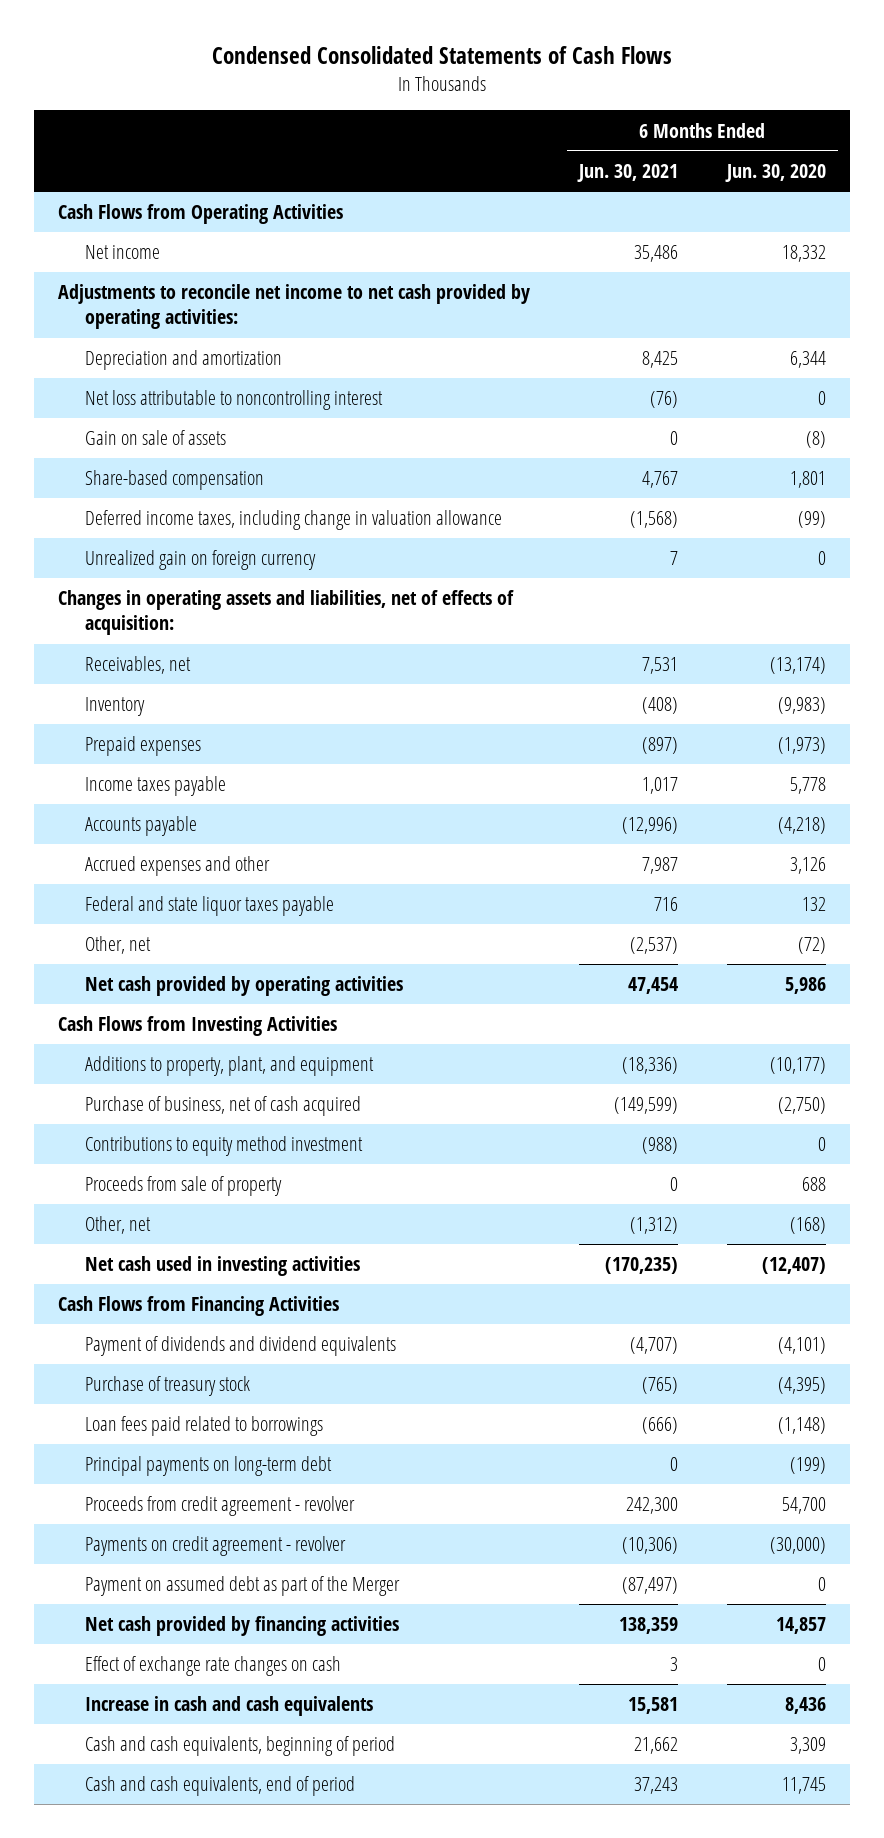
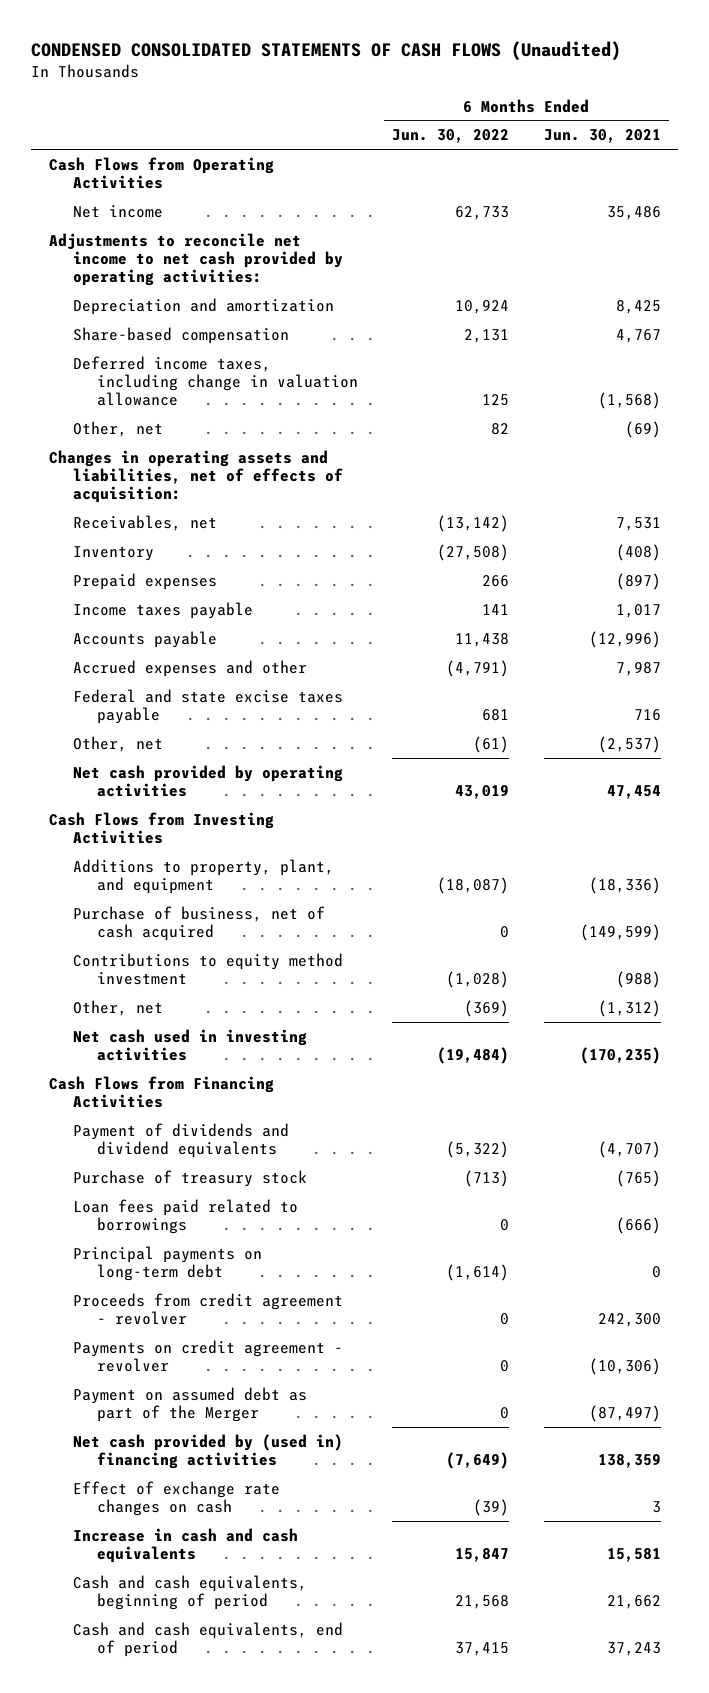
[211,46,672,65] Condensed Consolidated Statements of Cash Flows -> [31,40,622,61] CONDENSED CONSOLIDATED STATEMENTS OF CASH FLOWS (Unaudited)
[724,163,826,182] Jun. 30, 2020 -> none
none -> [392,129,510,144] Jun. 30, 2022
[84,390,383,411] Net loss attributable to noncontrolling interest -> none
[84,430,226,446] Gain on sale of assets -> none
[84,550,316,571] Unrealized gain on foreign currency -> none
none -> [72,420,163,437] Other, net
[84,896,334,917] Federal and state liquor taxes payable -> [72,688,343,725] Federal and state excise taxes payable
[84,1176,282,1197] Proceeds from sale of property -> none
[84,1616,399,1637] Net cash provided by financing activities -> [72,1433,343,1470] Net cash provided by (used in) financing activities

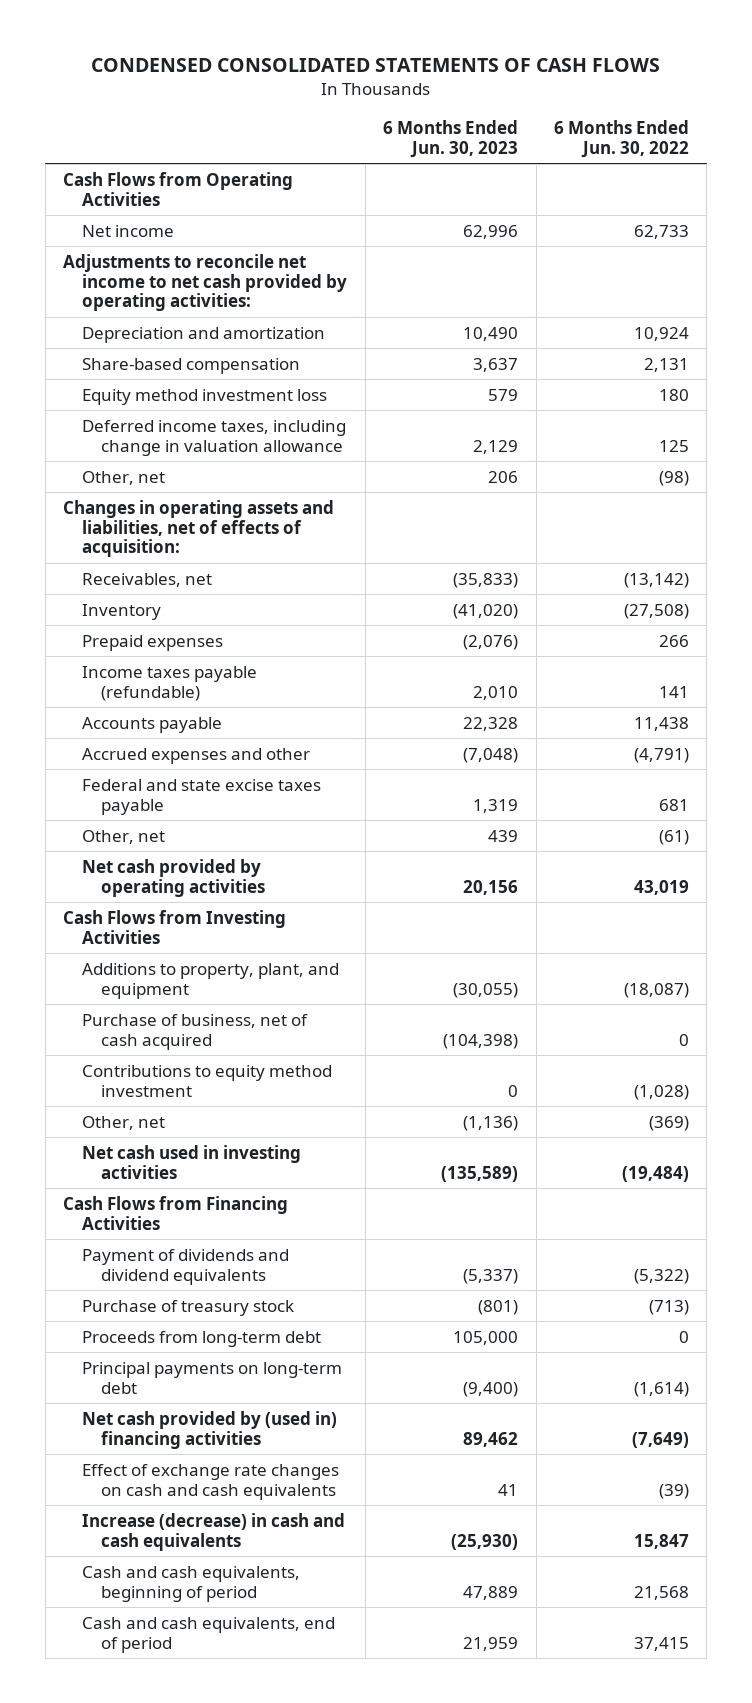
[31,40,622,61] CONDENSED CONSOLIDATED STATEMENTS OF CASH FLOWS (Unaudited) -> [91,57,661,72] CONDENSED CONSOLIDATED STATEMENTS OF CASH FLOWS
[543,129,661,144] Jun. 30, 2021 -> none
none -> [383,119,519,158] 6 Months Ended Jun. 30, 2023
none -> [82,388,328,405] Equity method investment loss
[491,422,510,435] 82 -> [658,470,689,486] (98)
[72,601,253,619] Income taxes payable -> [82,665,258,701] Income taxes payable (refundable)
[72,1198,298,1235] Loan fees paid related to borrowings -> none
none -> [82,1330,322,1347] Proceeds from long-term debt
[72,1292,343,1326] Proceeds from credit agreement - revolver -> none
[72,1339,343,1373] Payments on credit agreement - revolver -> none
[72,1386,307,1423] Payment on assumed debt as part of the Merger -> none
[72,1480,280,1517] Effect of exchange rate changes on cash -> [82,1463,340,1500] Effect of exchange rate changes on cash and cash equivalents
[72,1527,298,1564] Increase in cash and cash equivalents -> [82,1512,346,1551] Increase (decrease) in cash and cash equivalents

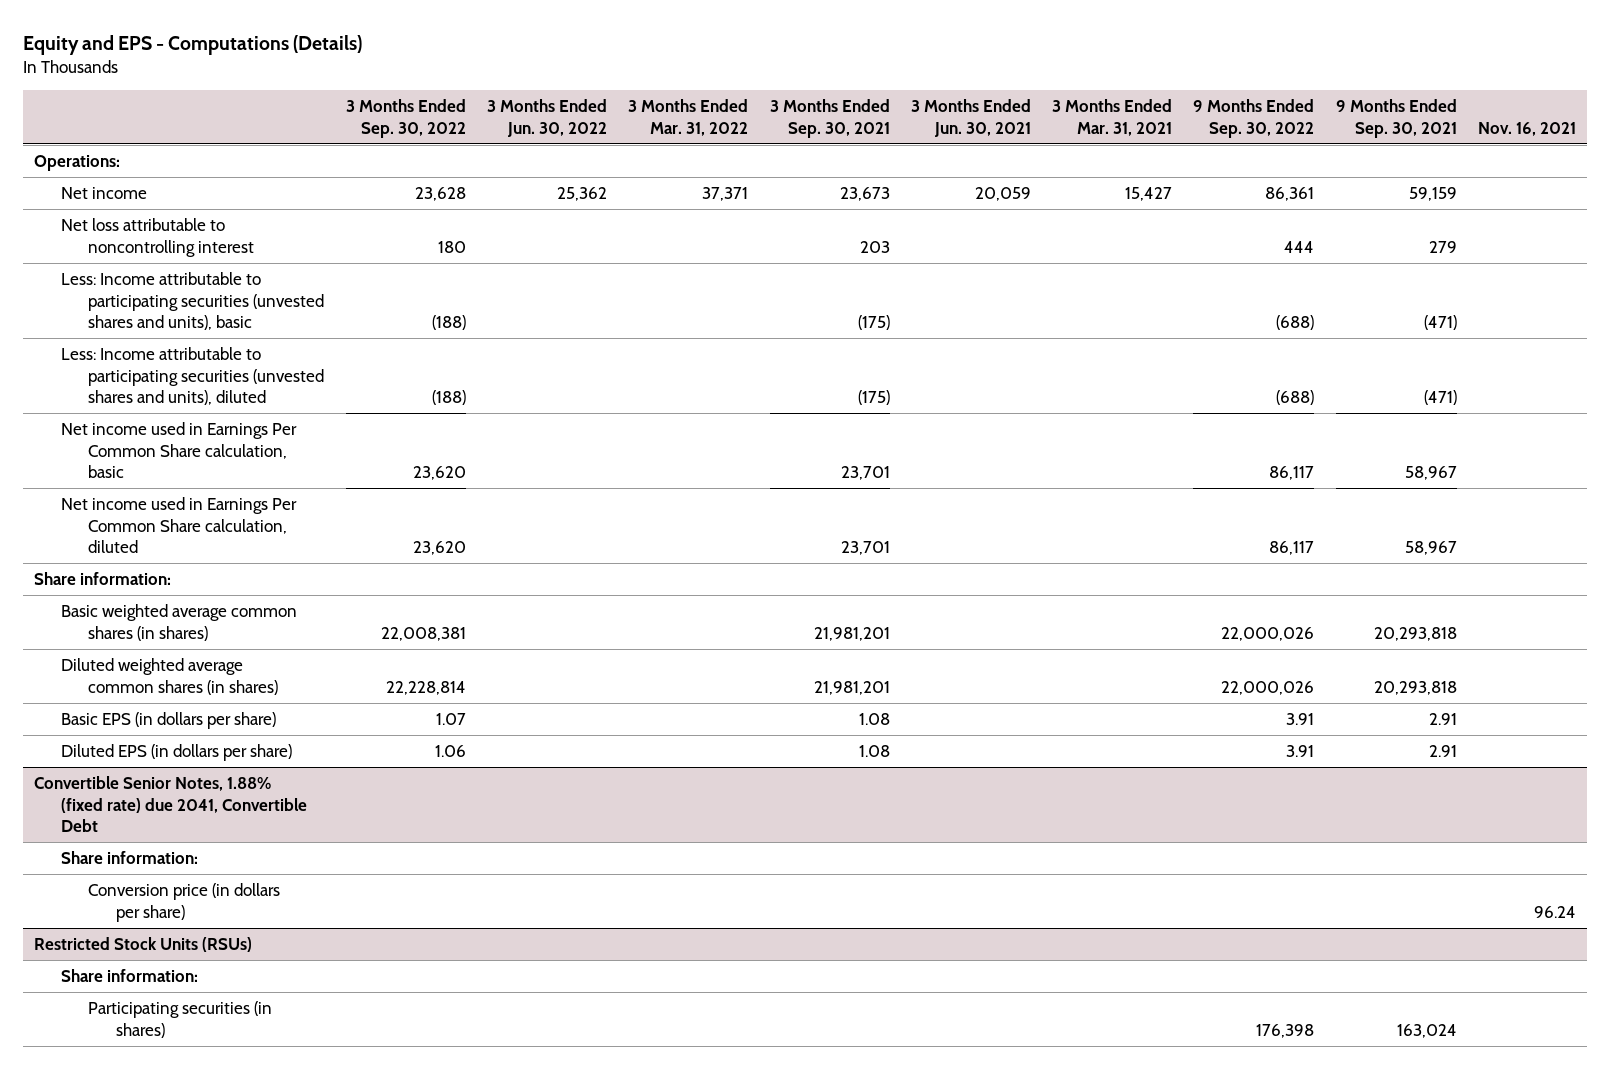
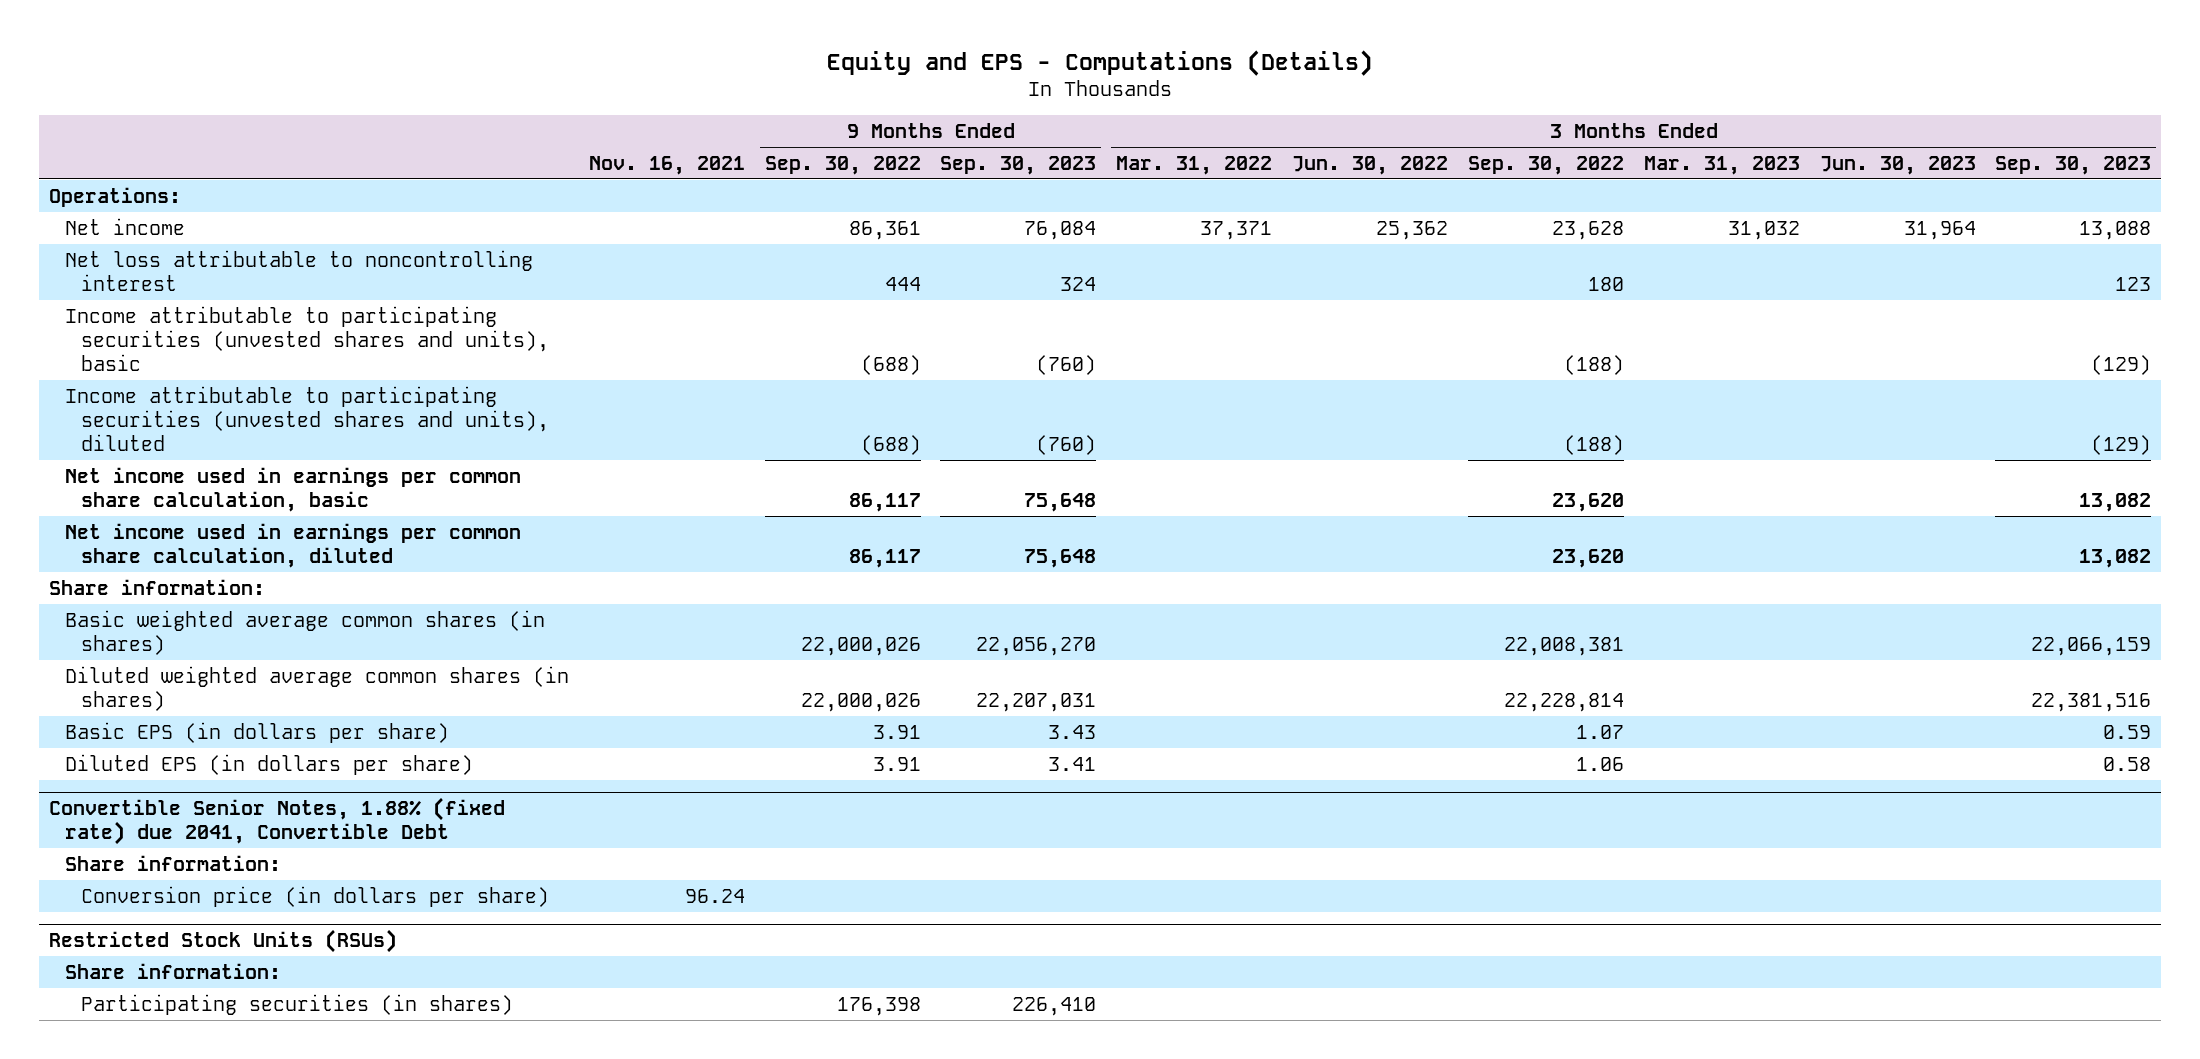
[769,99,890,138] 3 Months Ended Sep. 30, 2021 -> none
[910,99,1031,137] 3 Months Ended Jun. 30, 2021 -> none
[1052,99,1173,136] 3 Months Ended Mar. 31, 2021 -> none
[1335,99,1457,138] 9 Months Ended Sep. 30, 2021 -> none
none -> [940,155,1097,175] Sep. 30, 2023
none -> [1643,155,1800,175] Mar. 31, 2023
none -> [1819,155,1976,175] Jun. 30, 2023
none -> [1995,155,2152,175] Sep. 30, 2023
[61,271,325,331] Less: Income attributable to participating securities (unvested shares and units), basic -> [64,305,549,371] Income attributable to participating securities (unvested shares and units), basic
[61,346,325,406] Less: Income attributable to participating securities (unvested shares and units), diluted -> [64,385,549,451] Income attributable to participating securities (unvested shares and units), diluted
[61,421,298,479] Net income used in Earnings Per Common Share calculation, basic -> [64,466,521,512] Net income used in earnings per common share calculation, basic
[61,496,298,554] Net income used in Earnings Per Common Share calculation, diluted -> [64,522,521,568] Net income used in earnings per common share calculation, diluted

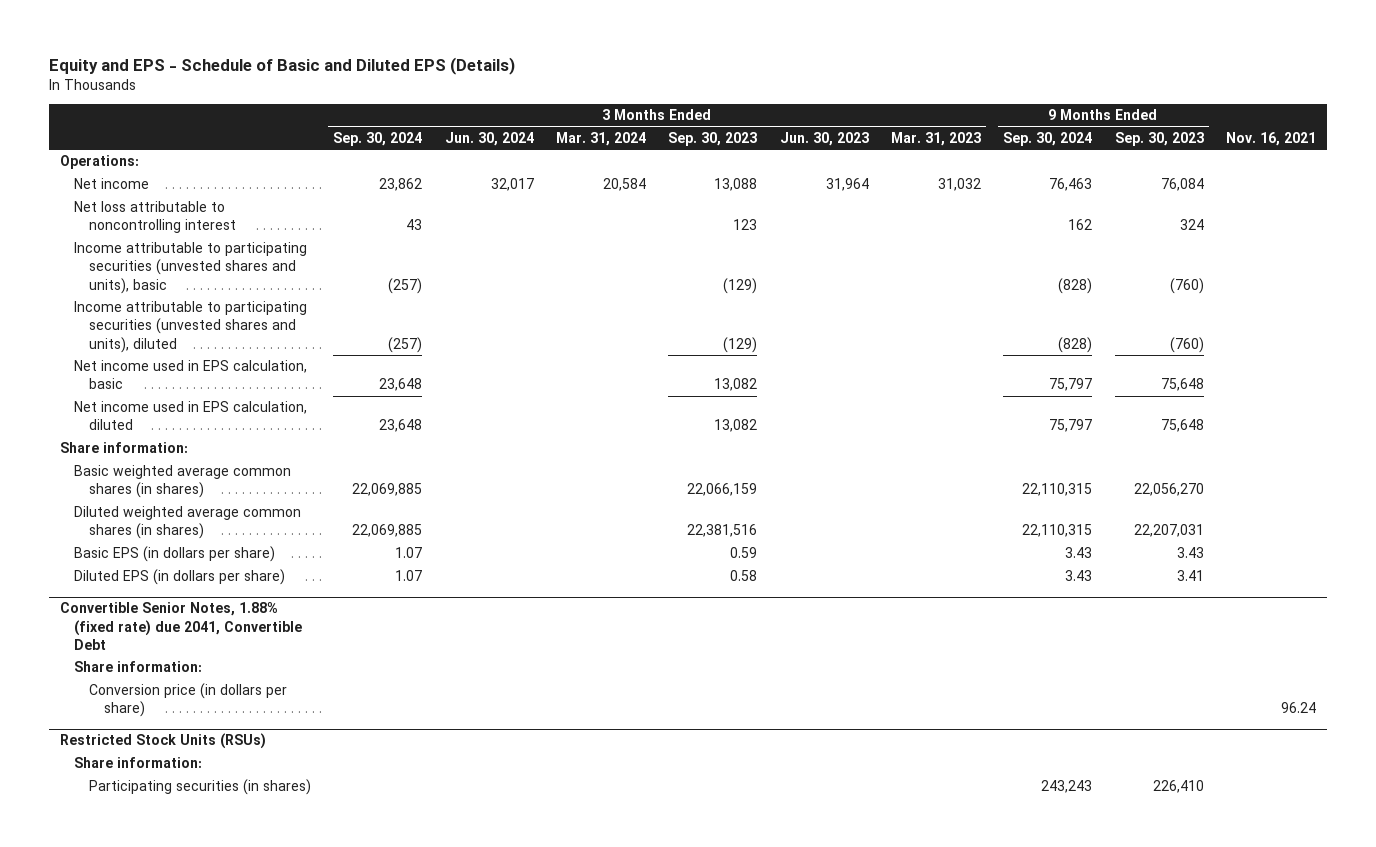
[827,49,1374,76] Equity and EPS - Computations (Details) -> [48,56,515,75] Equity and EPS - Schedule of Basic and Diluted EPS (Details)
[764,155,921,175] Sep. 30, 2022 -> none
[1116,155,1273,175] Mar. 31, 2022 -> none
[1292,155,1449,175] Jun. 30, 2022 -> none
[1467,155,1624,175] Sep. 30, 2022 -> none
none -> [333,132,423,147] Sep. 30, 2024
none -> [444,132,534,147] Jun. 30, 2024
none -> [556,132,647,147] Mar. 31, 2024
none -> [1003,132,1093,147] Sep. 30, 2024
[64,466,521,512] Net income used in earnings per common share calculation, basic -> [74,360,308,390] Net income used in EPS calculation, basic
[64,522,521,568] Net income used in earnings per common share calculation, diluted -> [74,401,308,431] Net income used in EPS calculation, diluted

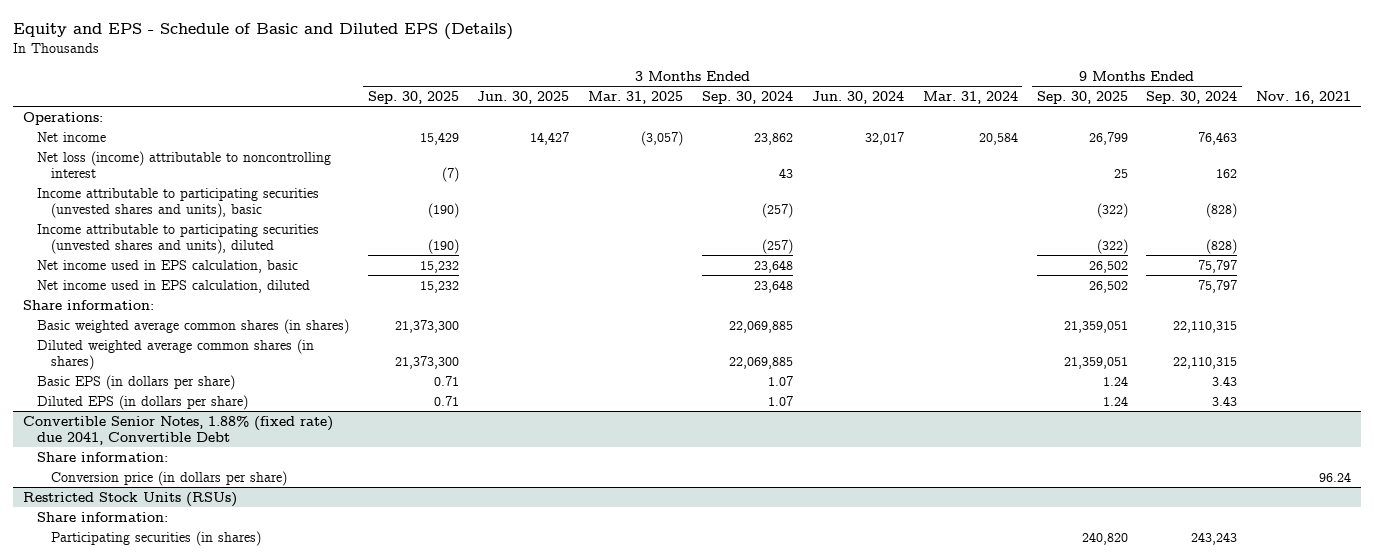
[668,132,758,147] Sep. 30, 2023 -> none
[779,132,869,147] Jun. 30, 2023 -> none
[890,132,981,147] Mar. 31, 2023 -> none
[1114,132,1204,147] Sep. 30, 2023 -> none
none -> [367,90,459,104] Sep. 30, 2025
none -> [477,90,570,104] Jun. 30, 2025
none -> [588,90,684,104] Mar. 31, 2025
none -> [1036,90,1128,104] Sep. 30, 2025
[74,201,237,234] Net loss attributable to noncontrolling interest -> [36,150,331,178] Net loss (income) attributable to noncontrolling interest

